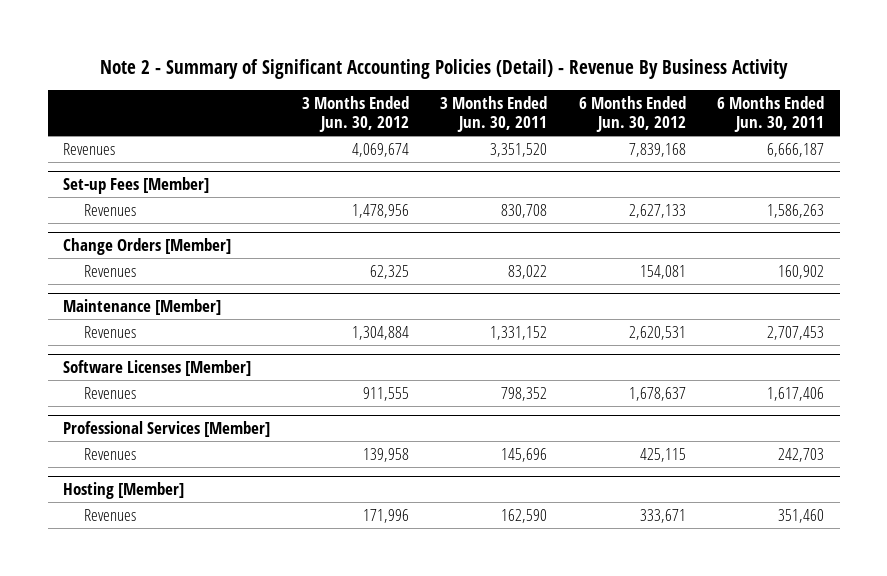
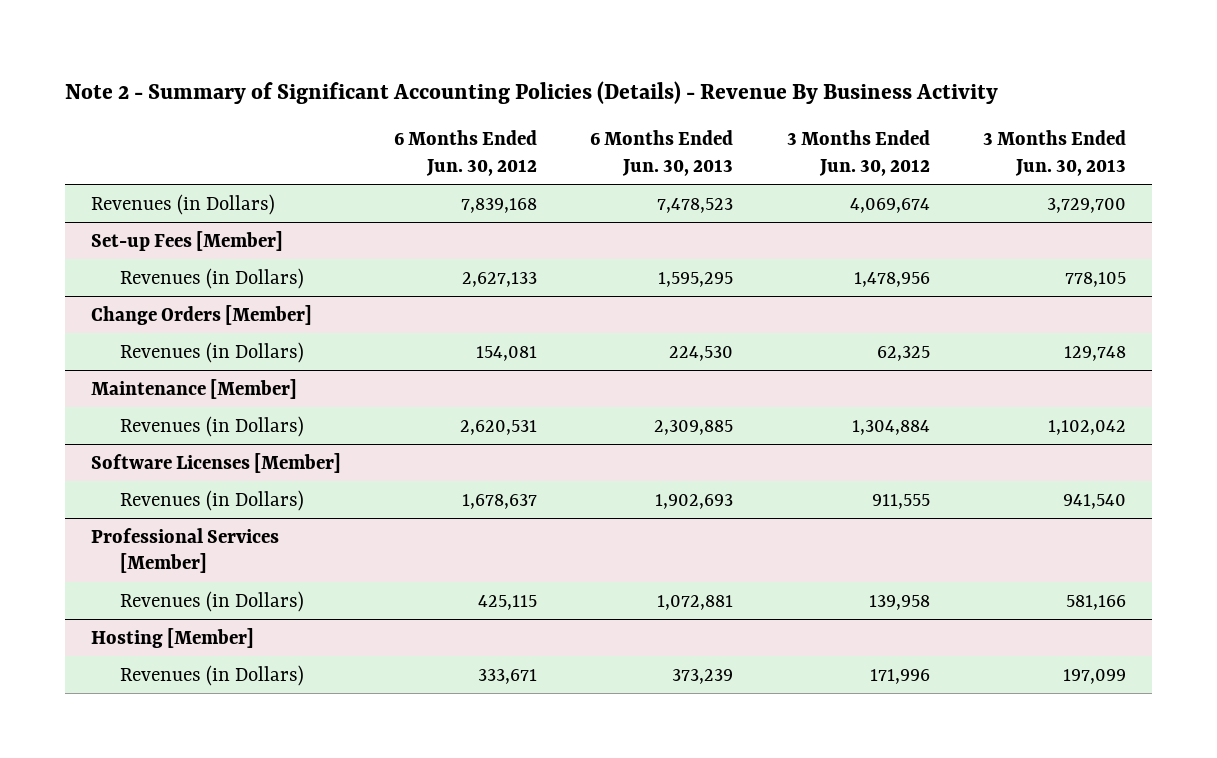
[99,58,788,79] Note 2 - Summary of Significant Accounting Policies (Detail) - Revenue By Business Activity -> [64,80,998,104] Note 2 - Summary of Significant Accounting Policies (Details) - Revenue By Business Activity
[440,95,548,133] 3 Months Ended Jun. 30, 2011 -> none
[716,95,824,133] 6 Months Ended Jun. 30, 2011 -> none
none -> [590,130,734,176] 6 Months Ended Jun. 30, 2013
none -> [982,130,1126,176] 3 Months Ended Jun. 30, 2013
[63,142,116,155] Revenues -> [91,193,276,215] Revenues (in Dollars)
[83,203,136,216] Revenues -> [119,267,304,289] Revenues (in Dollars)
[83,264,136,277] Revenues -> [119,341,304,363] Revenues (in Dollars)
[83,325,136,338] Revenues -> [119,415,304,437] Revenues (in Dollars)
[83,386,136,399] Revenues -> [119,489,304,511] Revenues (in Dollars)
[83,447,136,460] Revenues -> [119,590,304,612] Revenues (in Dollars)
[83,508,136,521] Revenues -> [119,664,304,686] Revenues (in Dollars)

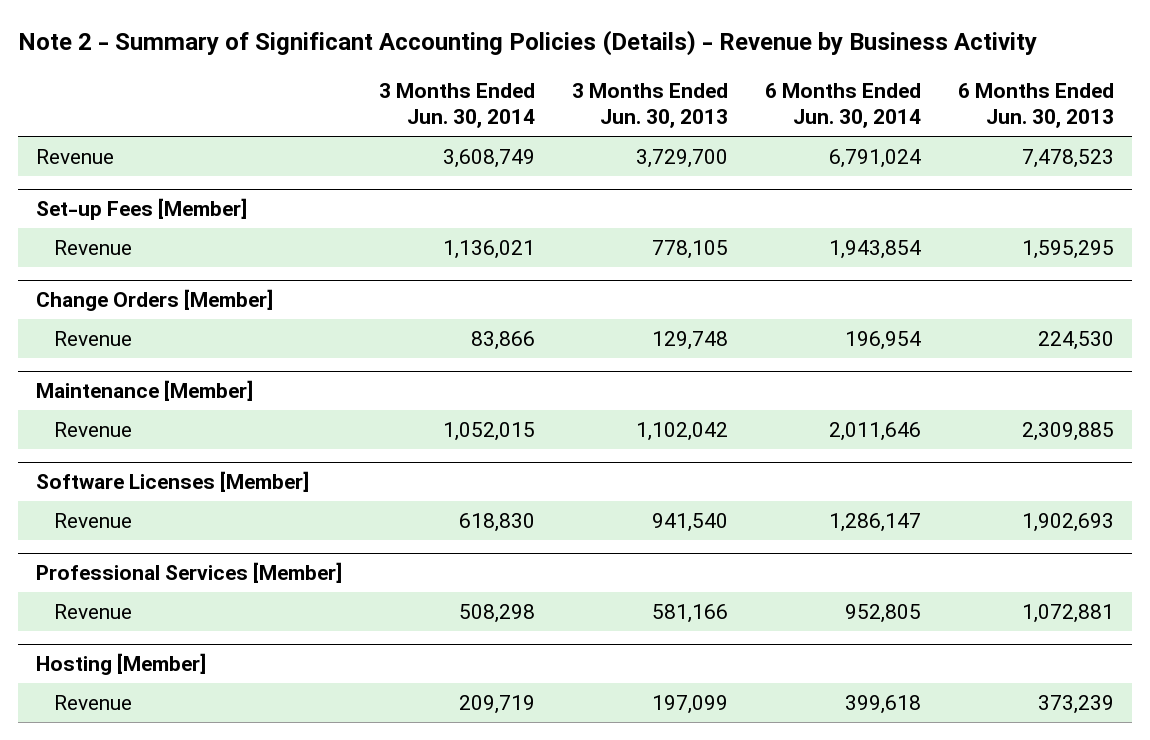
[64,80,998,104] Note 2 - Summary of Significant Accounting Policies (Details) - Revenue By Business Activity -> [17,30,1037,57] Note 2 - Summary of Significant Accounting Policies (Details) - Revenue by Business Activity
[394,130,538,176] 6 Months Ended Jun. 30, 2012 -> none
[786,130,930,176] 3 Months Ended Jun. 30, 2012 -> none
none -> [379,82,536,129] 3 Months Ended Jun. 30, 2014
none -> [765,82,922,129] 6 Months Ended Jun. 30, 2014
[91,193,276,215] Revenues (in Dollars) -> [36,148,115,164] Revenue
[119,267,304,289] Revenues (in Dollars) -> [53,239,132,255] Revenue
[119,341,304,363] Revenues (in Dollars) -> [53,330,132,346] Revenue
[119,415,304,437] Revenues (in Dollars) -> [53,421,132,437] Revenue
[119,489,304,511] Revenues (in Dollars) -> [53,512,132,528] Revenue
[119,590,304,612] Revenues (in Dollars) -> [53,603,132,619] Revenue
[119,664,304,686] Revenues (in Dollars) -> [53,694,132,710] Revenue

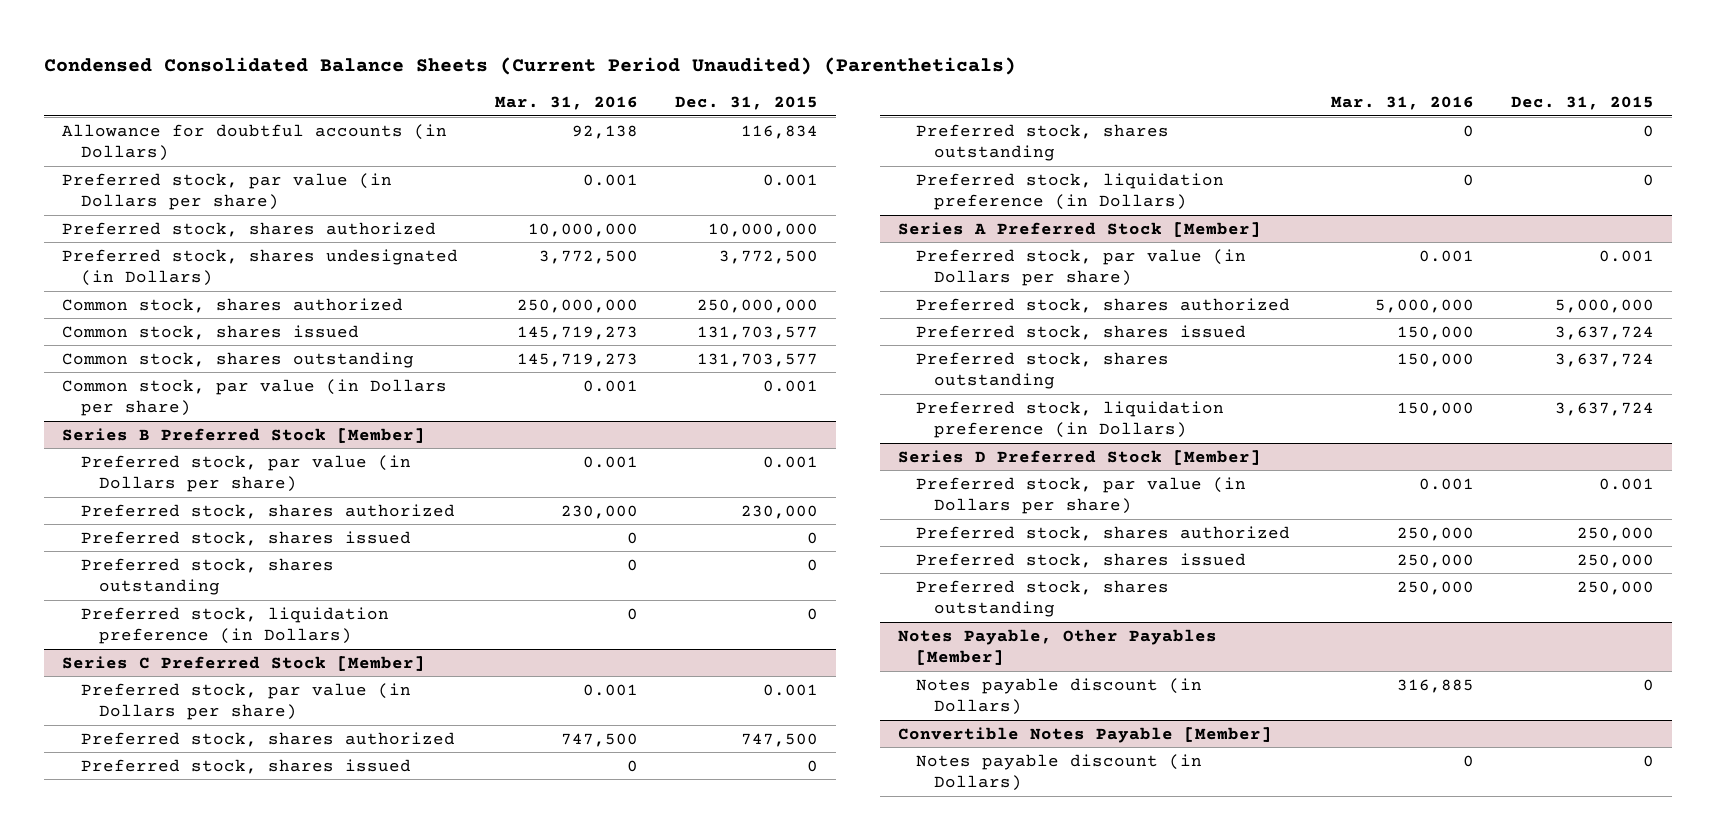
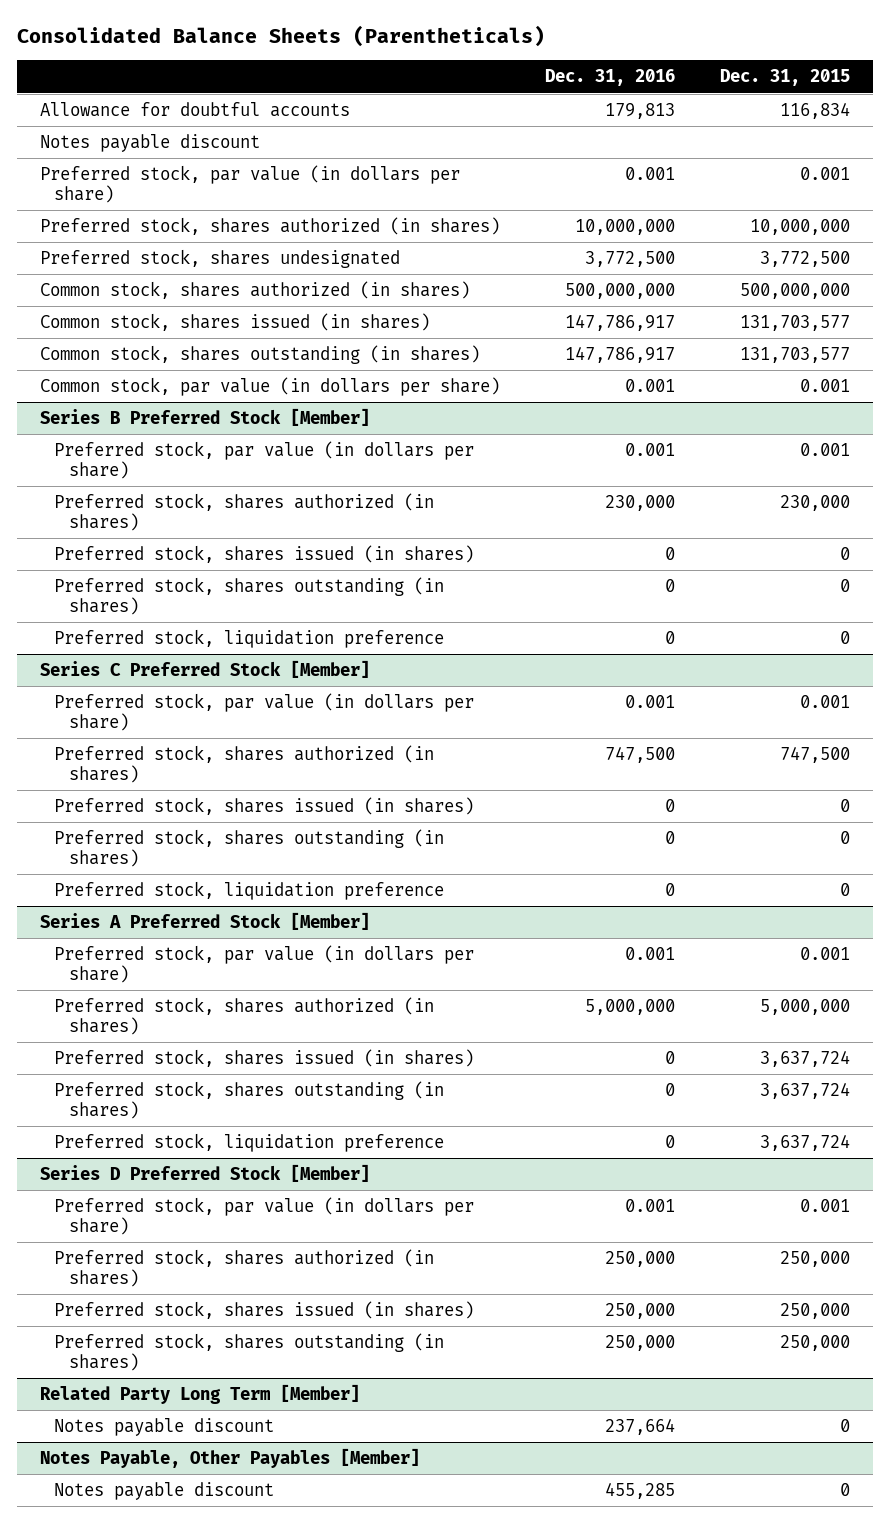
[44,57,1017,76] Condensed Consolidated Balance Sheets (Current Period Unaudited) (Parentheticals) -> [16,25,545,48] Consolidated Balance Sheets (Parentheticals)
[495,96,639,111] Mar. 31, 2016 -> none
none -> [544,69,675,87] Dec. 31, 2016
[62,123,448,162] Allowance for doubtful accounts (in Dollars) -> [39,102,350,118] Allowance for doubtful accounts
none -> [39,134,260,153] Notes payable discount
[62,172,393,211] Preferred stock, par value (in Dollars per share) -> [39,165,460,203] Preferred stock, par value (in dollars per share)
[62,221,437,237] Preferred stock, shares authorized -> [39,217,500,236] Preferred stock, shares authorized (in shares)
[62,248,459,287] Preferred stock, shares undesignated (in Dollars) -> [39,249,400,269] Preferred stock, shares undesignated
[62,297,404,313] Common stock, shares authorized -> [39,281,470,300] Common stock, shares authorized (in shares)
[696,298,818,313] 250,000,000 -> [740,283,851,300] 500,000,000
[62,324,360,340] Common stock, shares issued -> [39,313,430,332] Common stock, shares issued (in shares)
[62,351,415,368] Common stock, shares outstanding -> [39,345,480,365] Common stock, shares outstanding (in shares)
[62,378,448,417] Common stock, par value (in Dollars per share) -> [39,377,500,397] Common stock, par value (in dollars per share)
[80,454,411,493] Preferred stock, par value (in Dollars per share) -> [54,441,475,479] Preferred stock, par value (in dollars per share)
[80,503,455,519] Preferred stock, shares authorized -> [54,493,435,531] Preferred stock, shares authorized (in shares)
[80,530,411,546] Preferred stock, shares issued -> [54,545,475,564] Preferred stock, shares issued (in shares)
[80,557,334,596] Preferred stock, shares outstanding -> [54,577,445,615] Preferred stock, shares outstanding (in shares)
[80,606,389,645] Preferred stock, liquidation preference (in Dollars) -> [54,629,445,649] Preferred stock, liquidation preference
[80,682,411,721] Preferred stock, par value (in Dollars per share) -> [54,693,475,731] Preferred stock, par value (in dollars per share)
[80,731,455,747] Preferred stock, shares authorized -> [54,745,435,783] Preferred stock, shares authorized (in shares)
[80,758,411,774] Preferred stock, shares issued -> [54,797,475,816] Preferred stock, shares issued (in shares)
[916,123,1170,162] Preferred stock, shares outstanding -> [54,829,445,867] Preferred stock, shares outstanding (in shares)
[916,172,1225,211] Preferred stock, liquidation preference (in Dollars) -> [54,881,445,901] Preferred stock, liquidation preference
[916,248,1247,287] Preferred stock, par value (in Dollars per share) -> [54,945,475,983] Preferred stock, par value (in dollars per share)
[916,297,1291,313] Preferred stock, shares authorized -> [54,997,435,1035] Preferred stock, shares authorized (in shares)
[916,324,1247,340] Preferred stock, shares issued -> [54,1049,475,1068] Preferred stock, shares issued (in shares)
[916,351,1170,390] Preferred stock, shares outstanding -> [54,1081,445,1119] Preferred stock, shares outstanding (in shares)
[916,400,1225,439] Preferred stock, liquidation preference (in Dollars) -> [54,1133,445,1153] Preferred stock, liquidation preference
[916,476,1247,515] Preferred stock, par value (in Dollars per share) -> [54,1197,475,1235] Preferred stock, par value (in dollars per share)
[916,525,1291,541] Preferred stock, shares authorized -> [54,1249,435,1287] Preferred stock, shares authorized (in shares)
[916,552,1247,568] Preferred stock, shares issued -> [54,1301,475,1320] Preferred stock, shares issued (in shares)
[916,579,1170,618] Preferred stock, shares outstanding -> [54,1333,445,1371] Preferred stock, shares outstanding (in shares)
none -> [39,1384,360,1405] Related Party Long Term [Member]
none -> [54,1418,275,1437] Notes payable discount
[898,726,1273,743] Convertible Notes Payable [Member] -> none
[916,753,1203,792] Notes payable discount (in Dollars) -> none
[916,677,1203,716] Notes payable discount (in Dollars) -> [54,1482,275,1501] Notes payable discount

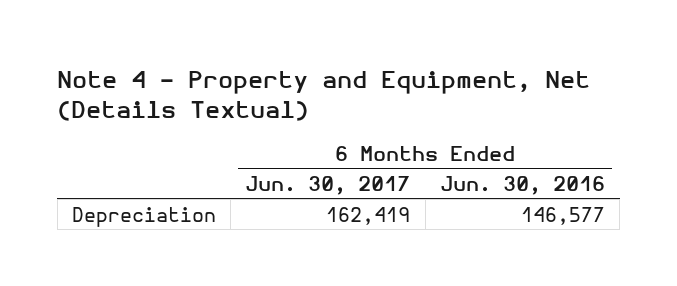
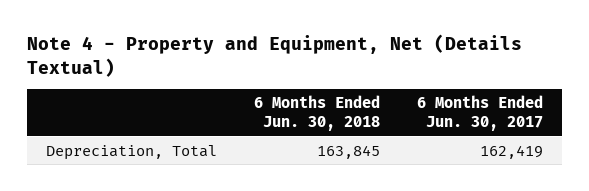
[439,175,605,195] Jun. 30, 2016 -> none
none -> [253,94,380,132] 6 Months Ended Jun. 30, 2018
[71,206,216,227] Depreciation -> [45,144,217,160] Depreciation, Total

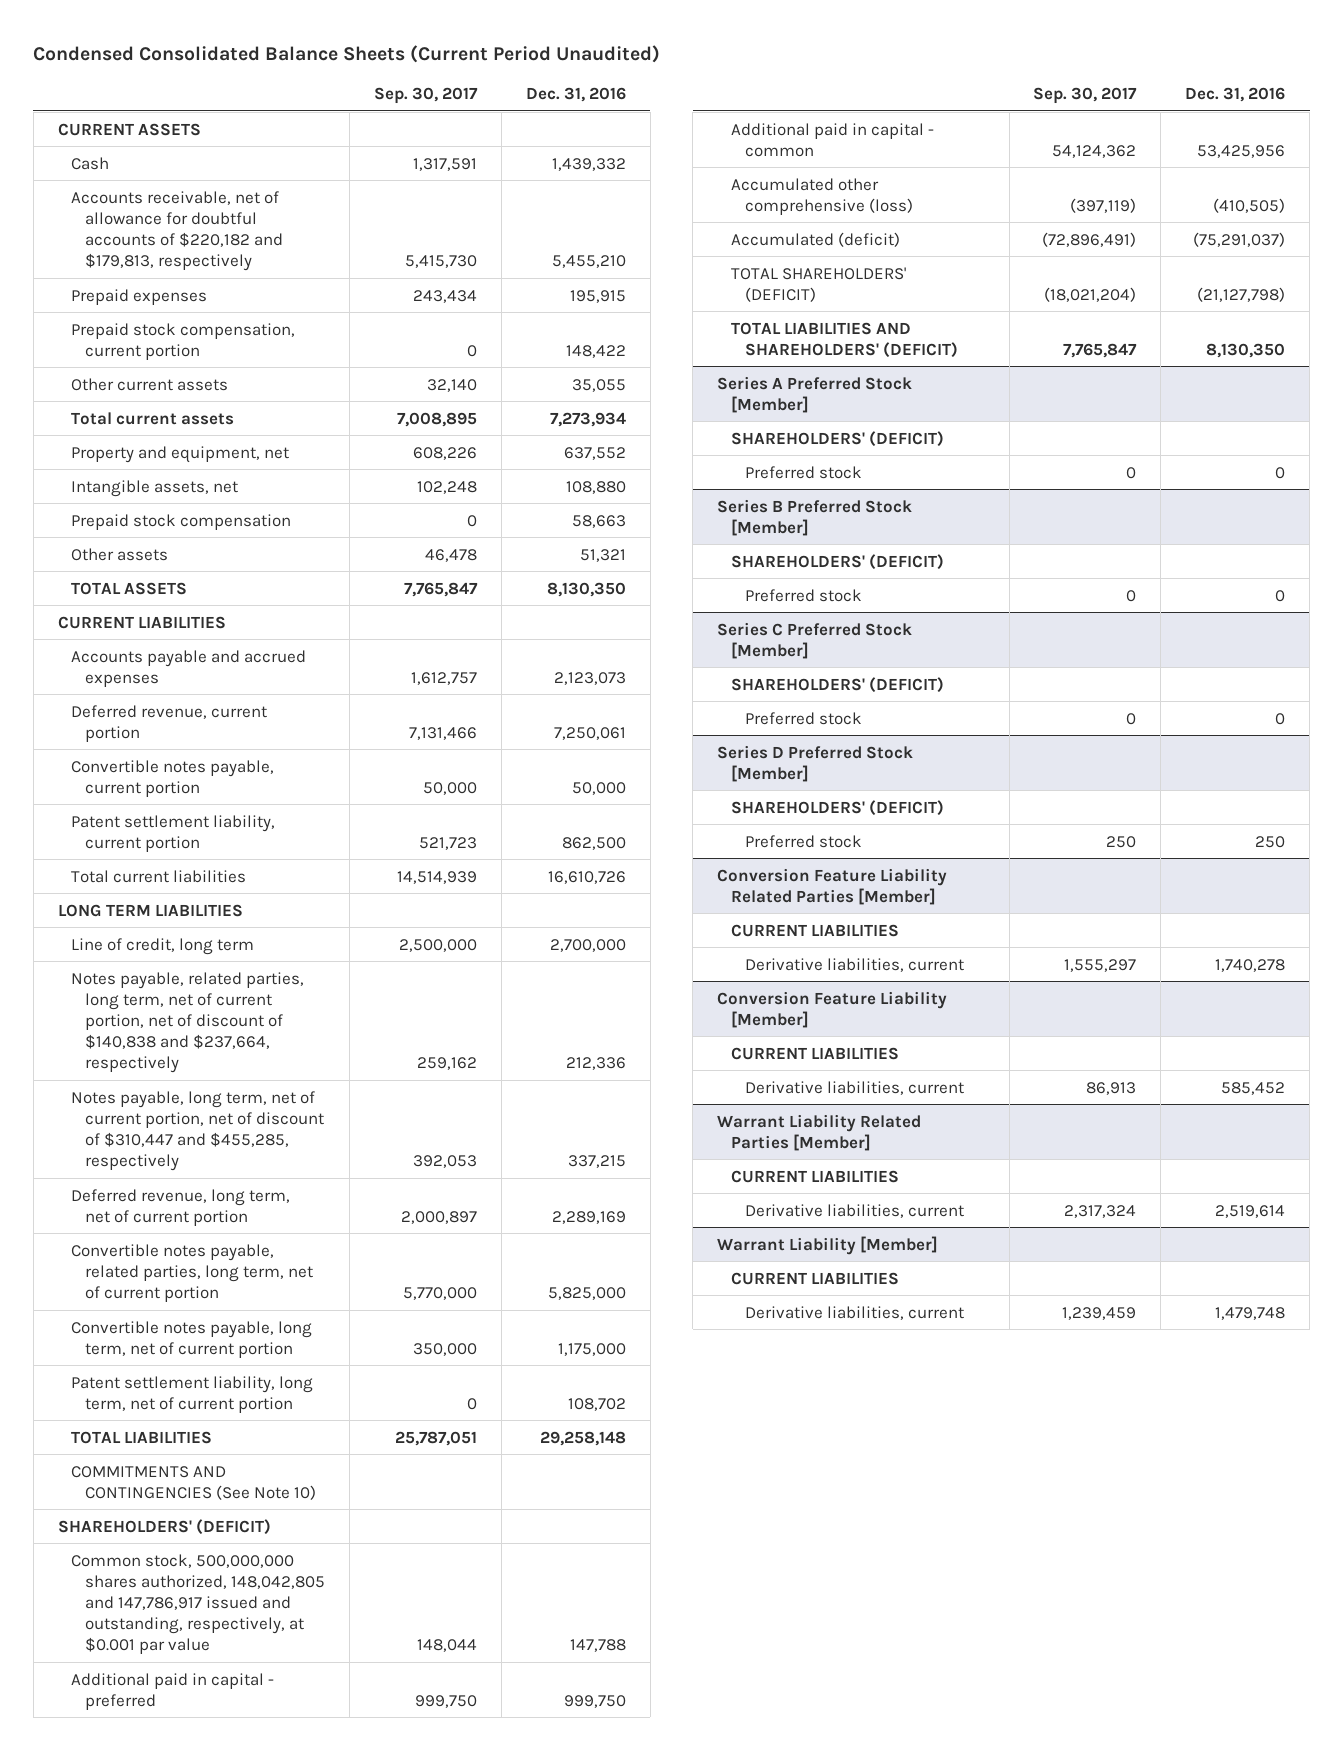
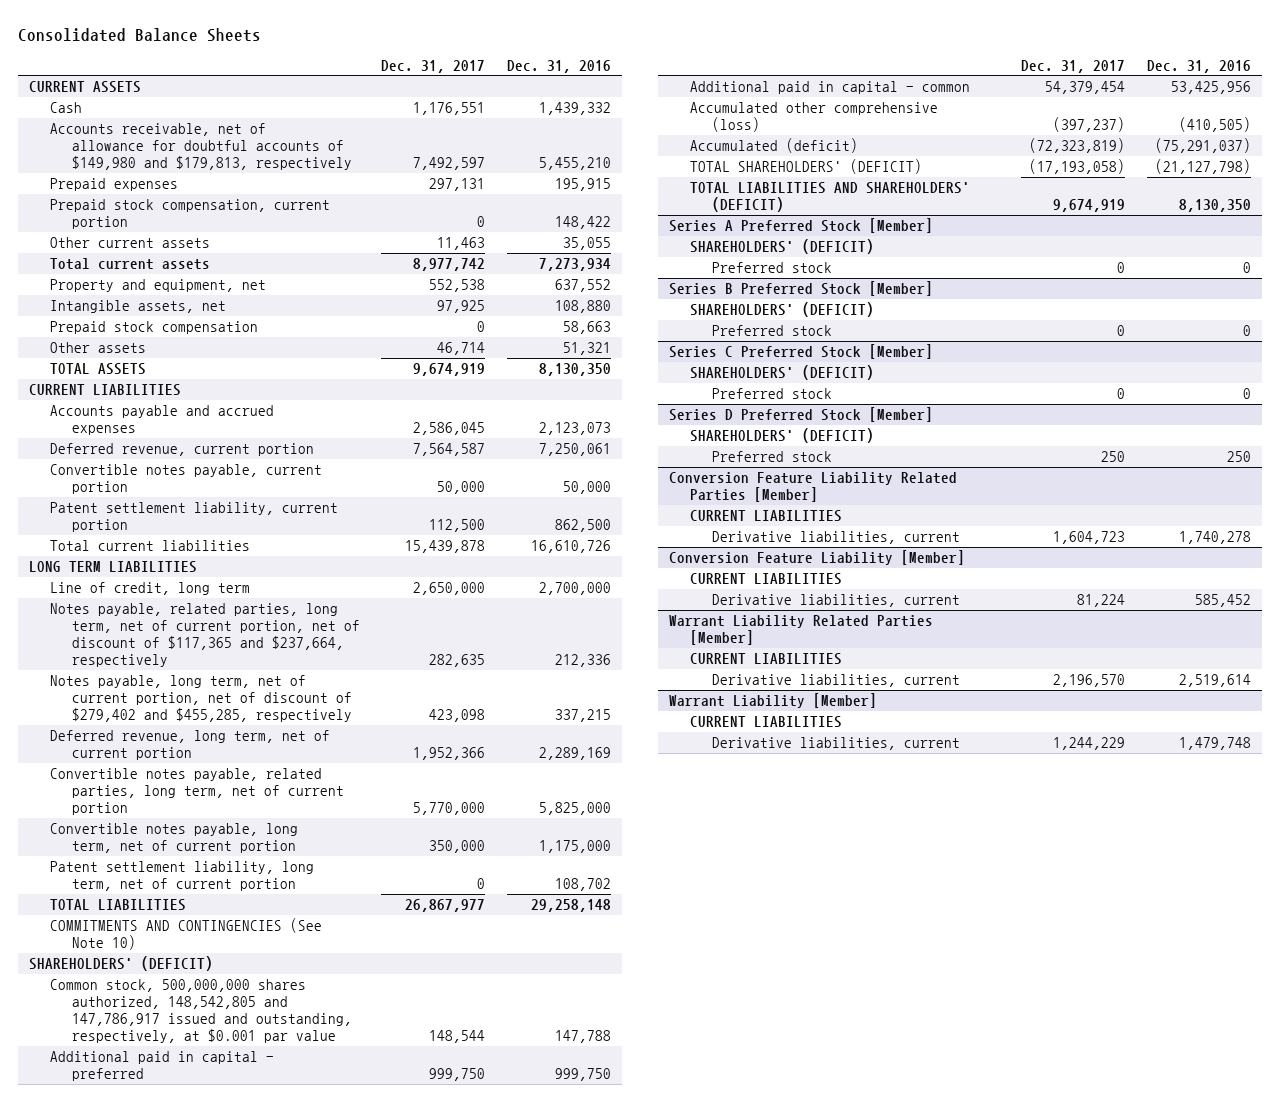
[33,44,661,63] Condensed Consolidated Balance Sheets (Current Period Unaudited) -> [17,28,261,43] Consolidated Balance Sheets
[373,87,478,105] Sep. 30, 2017 -> none
none -> [381,59,486,73] Dec. 31, 2017
[71,190,284,271] Accounts receivable, net of allowance for doubtful accounts of $220,182 and $179,813, respectively -> [50,123,352,171] Accounts receivable, net of allowance for doubtful accounts of $149,980 and $179,813, respectively
[71,971,305,1073] Notes payable, related parties, long term, net of current portion, net of discount of $140,838 and $237,664, respectively -> [50,603,360,668] Notes payable, related parties, long term, net of current portion, net of discount of $117,365 and $237,664, respectively
[71,1090,325,1171] Notes payable, long term, net of current portion, net of discount of $310,447 and $455,285, respectively -> [50,675,352,723] Notes payable, long term, net of current portion, net of discount of $279,402 and $455,285, respectively
[71,1553,326,1654] Common stock, 500,000,000 shares authorized, 148,042,805 and 147,786,917 issued and outstanding, respectively, at $0.001 par value -> [50,979,352,1044] Common stock, 500,000,000 shares authorized, 148,542,805 and 147,786,917 issued and outstanding, respectively, at $0.001 par value

